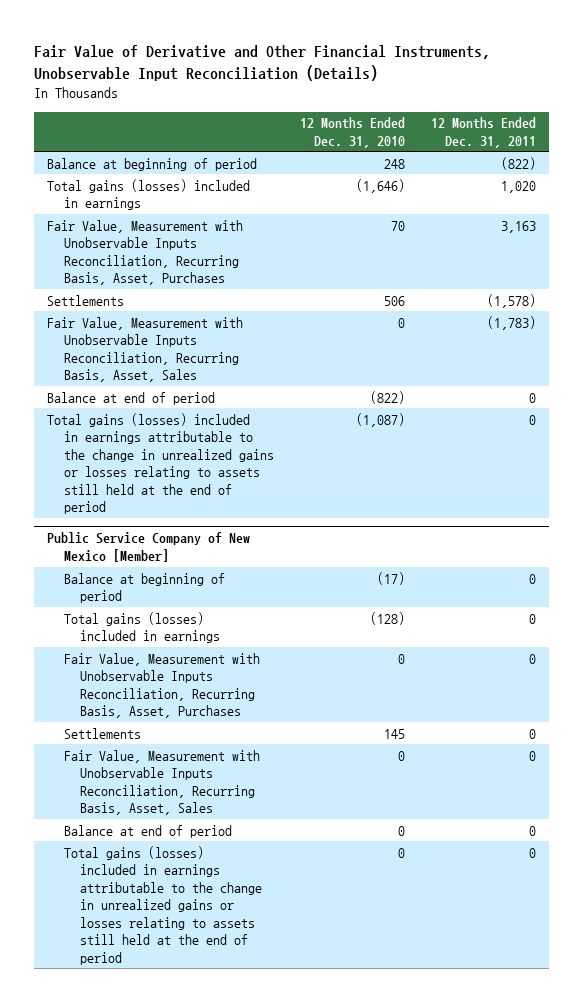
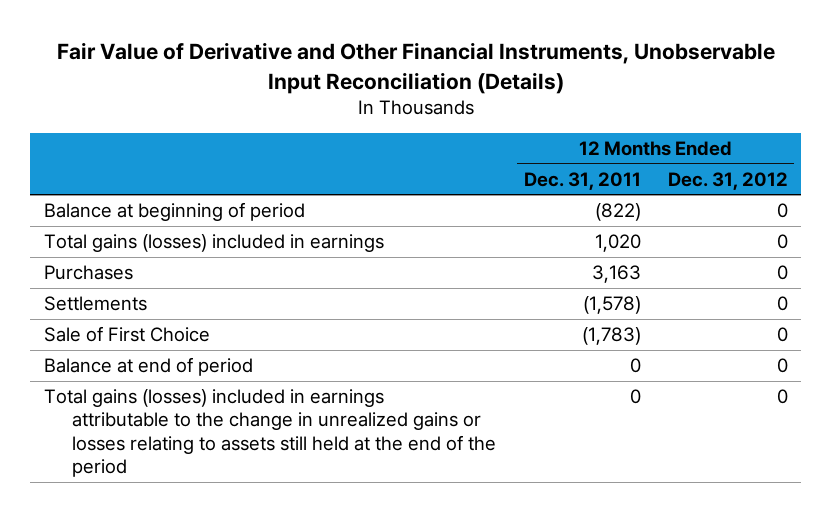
[299,117,405,148] 12 Months Ended Dec. 31, 2010 -> none
none -> [667,171,788,190] Dec. 31, 2012
[47,219,244,286] Fair Value, Measurement with Unobservable Inputs Reconciliation, Recurring Basis, Asset, Purchases -> [43,265,133,281] Purchases
[47,391,216,405] Balance at end of period -> none
[47,412,274,515] Total gains (losses) included in earnings attributable to the change in unrealized gains or losses relating to assets still held at the end of period -> none
[47,532,251,562] Public Service Company of New Mexico [Member] -> none
[63,572,225,604] Balance at beginning of period -> none
[63,611,221,644] Total gains (losses) included in earnings -> none
[63,652,260,719] Fair Value, Measurement with Unobservable Inputs Reconciliation, Recurring Basis, Asset, Purchases -> none
[63,727,141,739] Settlements -> none
[63,749,260,816] Fair Value, Measurement with Unobservable Inputs Reconciliation, Recurring Basis, Asset, Sales -> none
[47,316,244,383] Fair Value, Measurement with Unobservable Inputs Reconciliation, Recurring Basis, Asset, Sales -> [43,326,210,343] Sale of First Choice
[63,845,263,965] Total gains (losses) included in earnings attributable to the change in unrealized gains or losses relating to assets still held at the end of period -> [43,389,497,478] Total gains (losses) included in earnings attributable to the change in unrealized gains or losses relating to assets still held at the end of the period

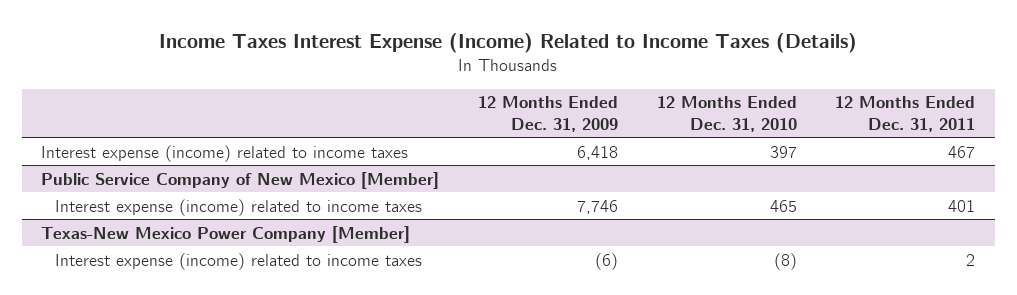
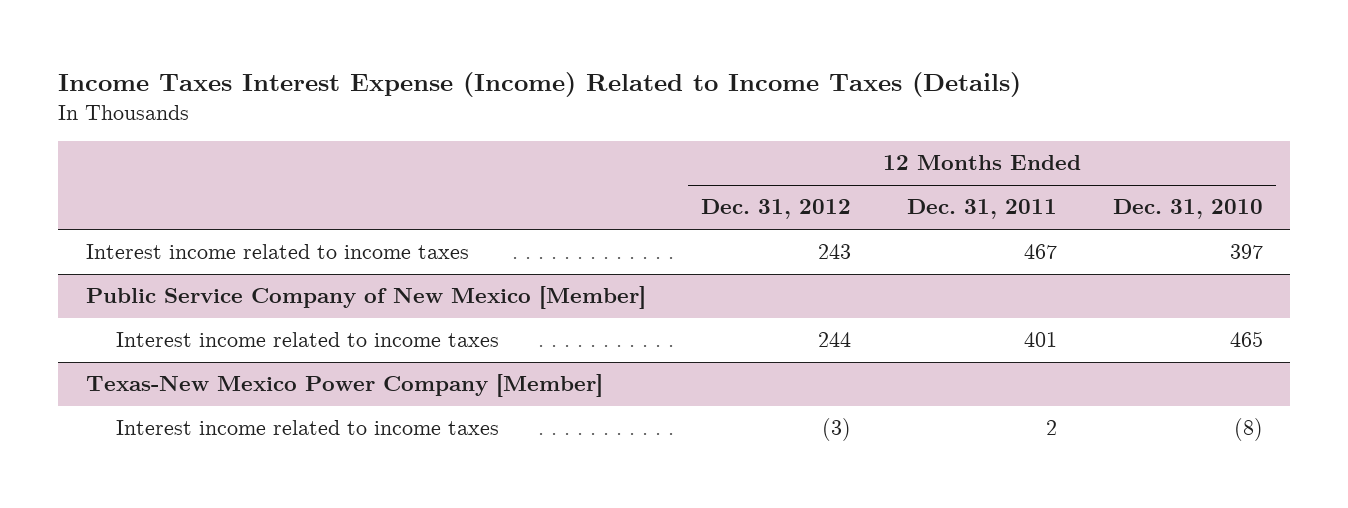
[477,96,618,132] 12 Months Ended Dec. 31, 2009 -> none
none -> [701,199,852,220] Dec. 31, 2012
[41,144,409,162] Interest expense (income) related to income taxes -> [85,244,469,260] Interest income related to income taxes
[54,198,422,216] Interest expense (income) related to income taxes -> [115,332,499,348] Interest income related to income taxes
[54,252,422,270] Interest expense (income) related to income taxes -> [115,420,499,436] Interest income related to income taxes

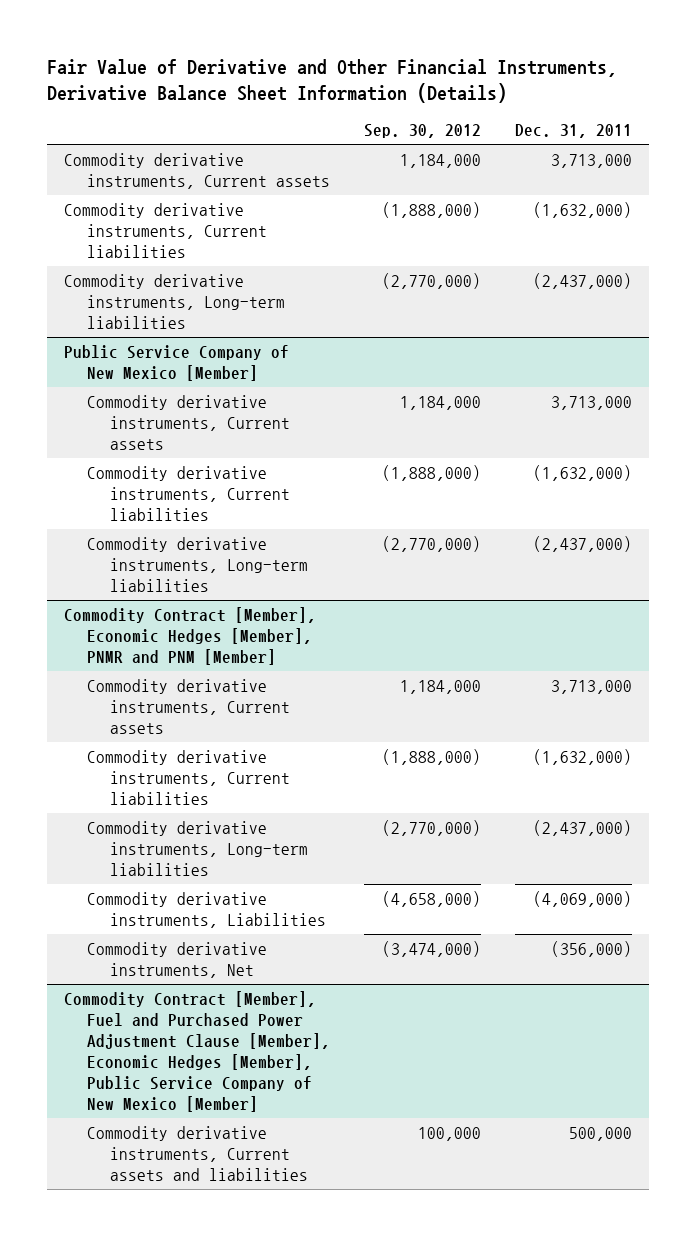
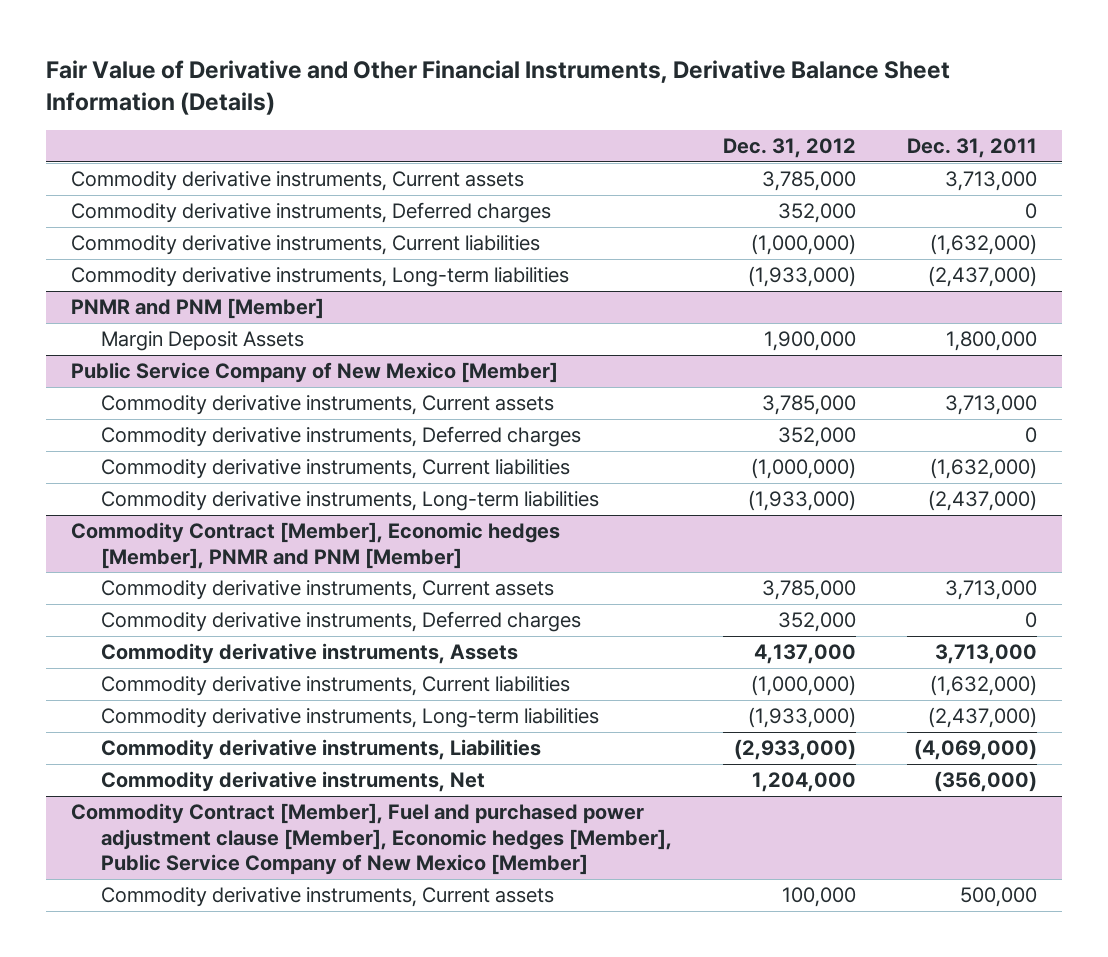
[363,124,481,139] Sep. 30, 2012 -> none
none -> [722,138,856,159] Dec. 31, 2012
none -> [71,202,552,224] Commodity derivative instruments, Deferred charges
none -> [71,298,325,320] PNMR and PNM [Member]
none -> [101,331,305,352] Margin Deposit Assets
none -> [101,426,582,448] Commodity derivative instruments, Deferred charges
[63,606,316,665] Commodity Contract [Member], Economic Hedges [Member], PNMR and PNM [Member] -> [71,522,561,569] Commodity Contract [Member], Economic hedges [Member], PNMR and PNM [Member]
none -> [101,611,582,633] Commodity derivative instruments, Deferred charges
none -> [101,643,519,665] Commodity derivative instruments, Assets
[63,990,330,1112] Commodity Contract [Member], Fuel and Purchased Power Adjustment Clause [Member], Economic Hedges [Member], Public Service Company of New Mexico [Member] -> [71,803,673,876] Commodity Contract [Member], Fuel and purchased power adjustment clause [Member], Economic hedges [Member], Public Service Company of New Mexico [Member]
[86,1125,308,1181] Commodity derivative instruments, Current assets and liabilities -> [101,887,555,908] Commodity derivative instruments, Current assets

